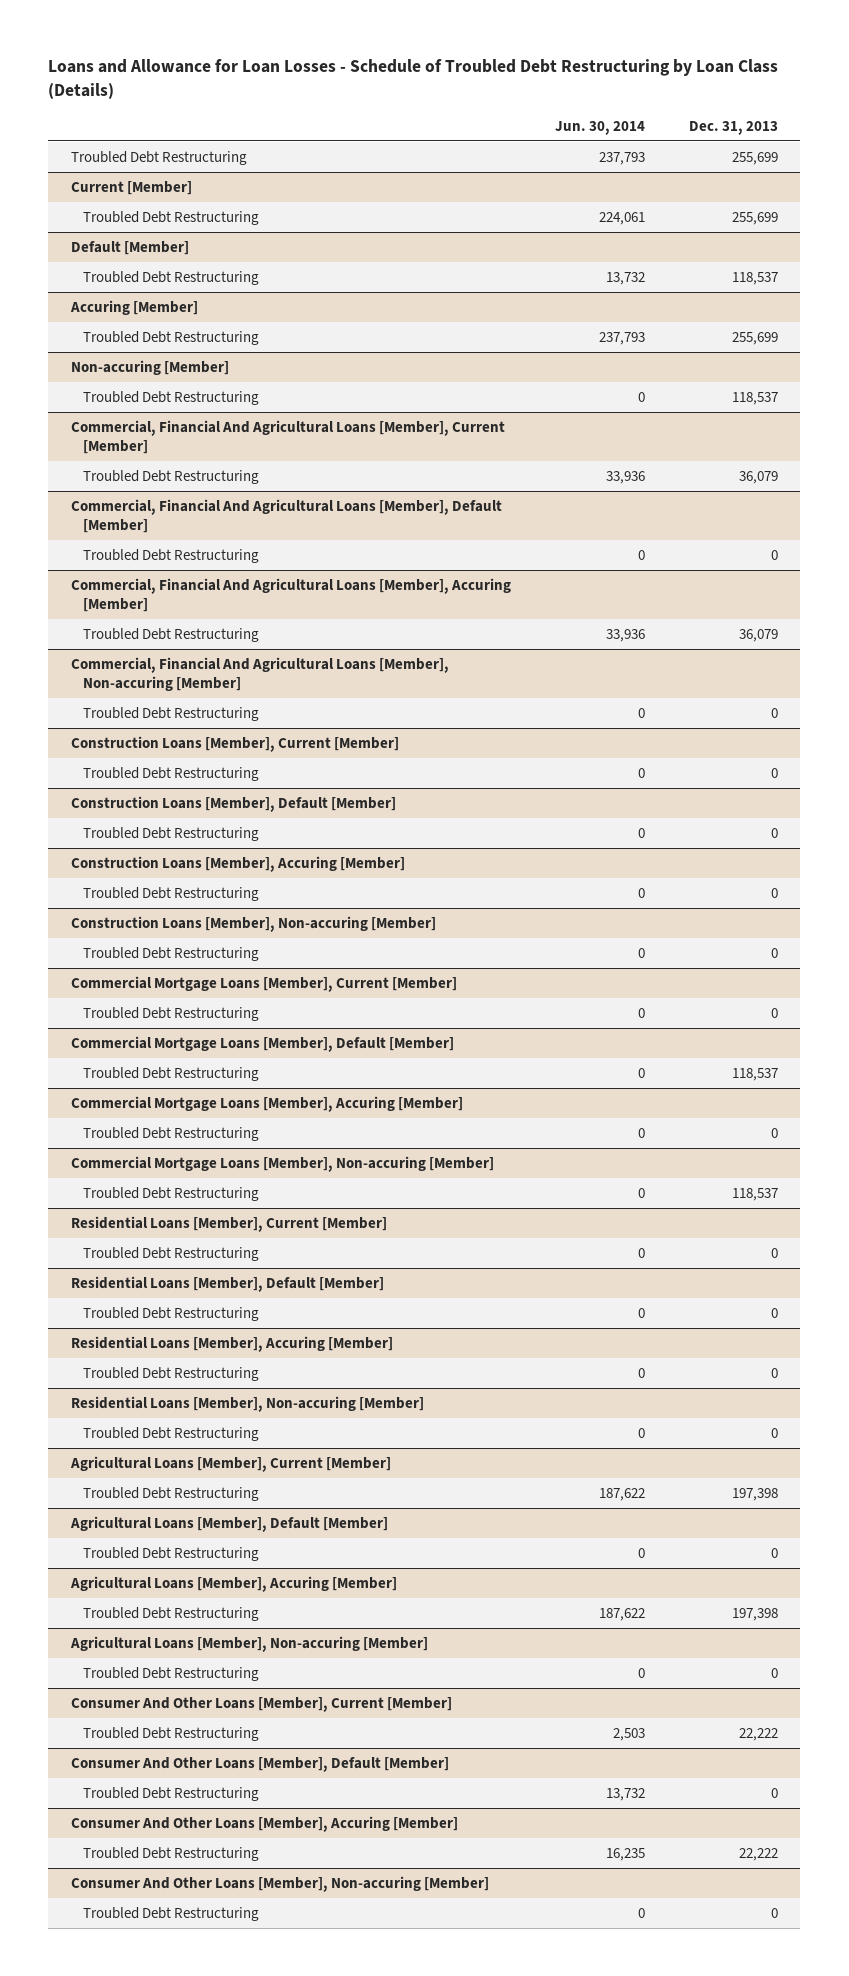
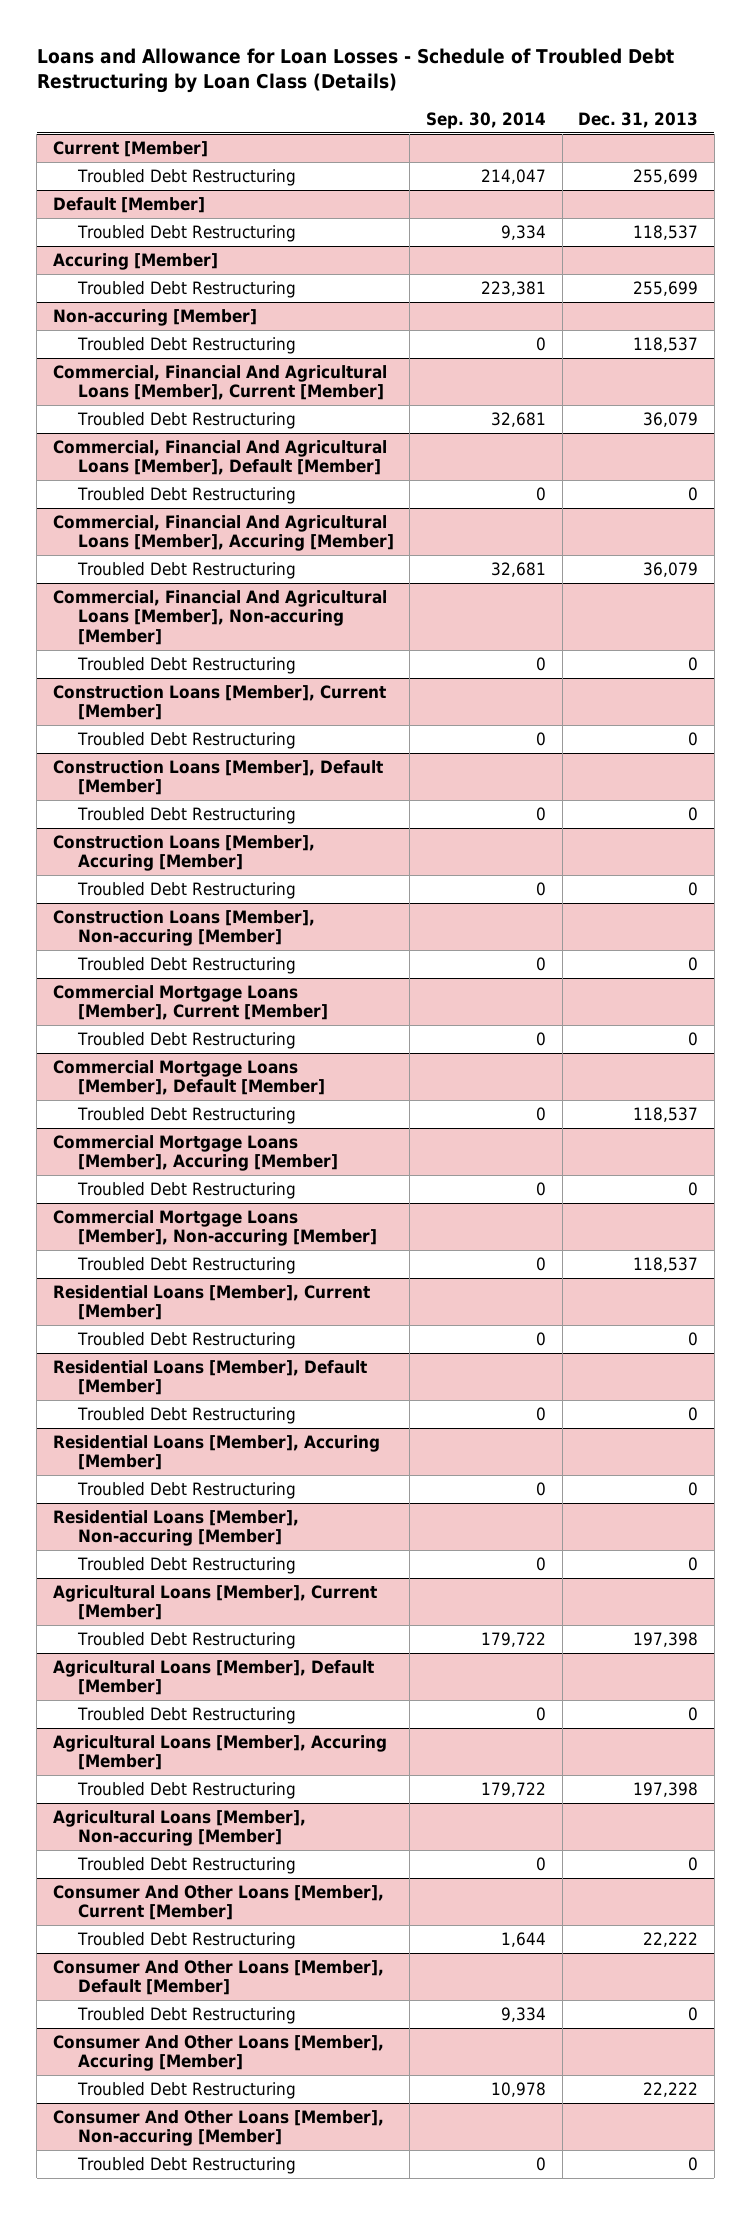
[554,120,645,135] Jun. 30, 2014 -> none
none -> [426,111,547,129] Sep. 30, 2014
[70,150,247,165] Troubled Debt Restructuring -> none

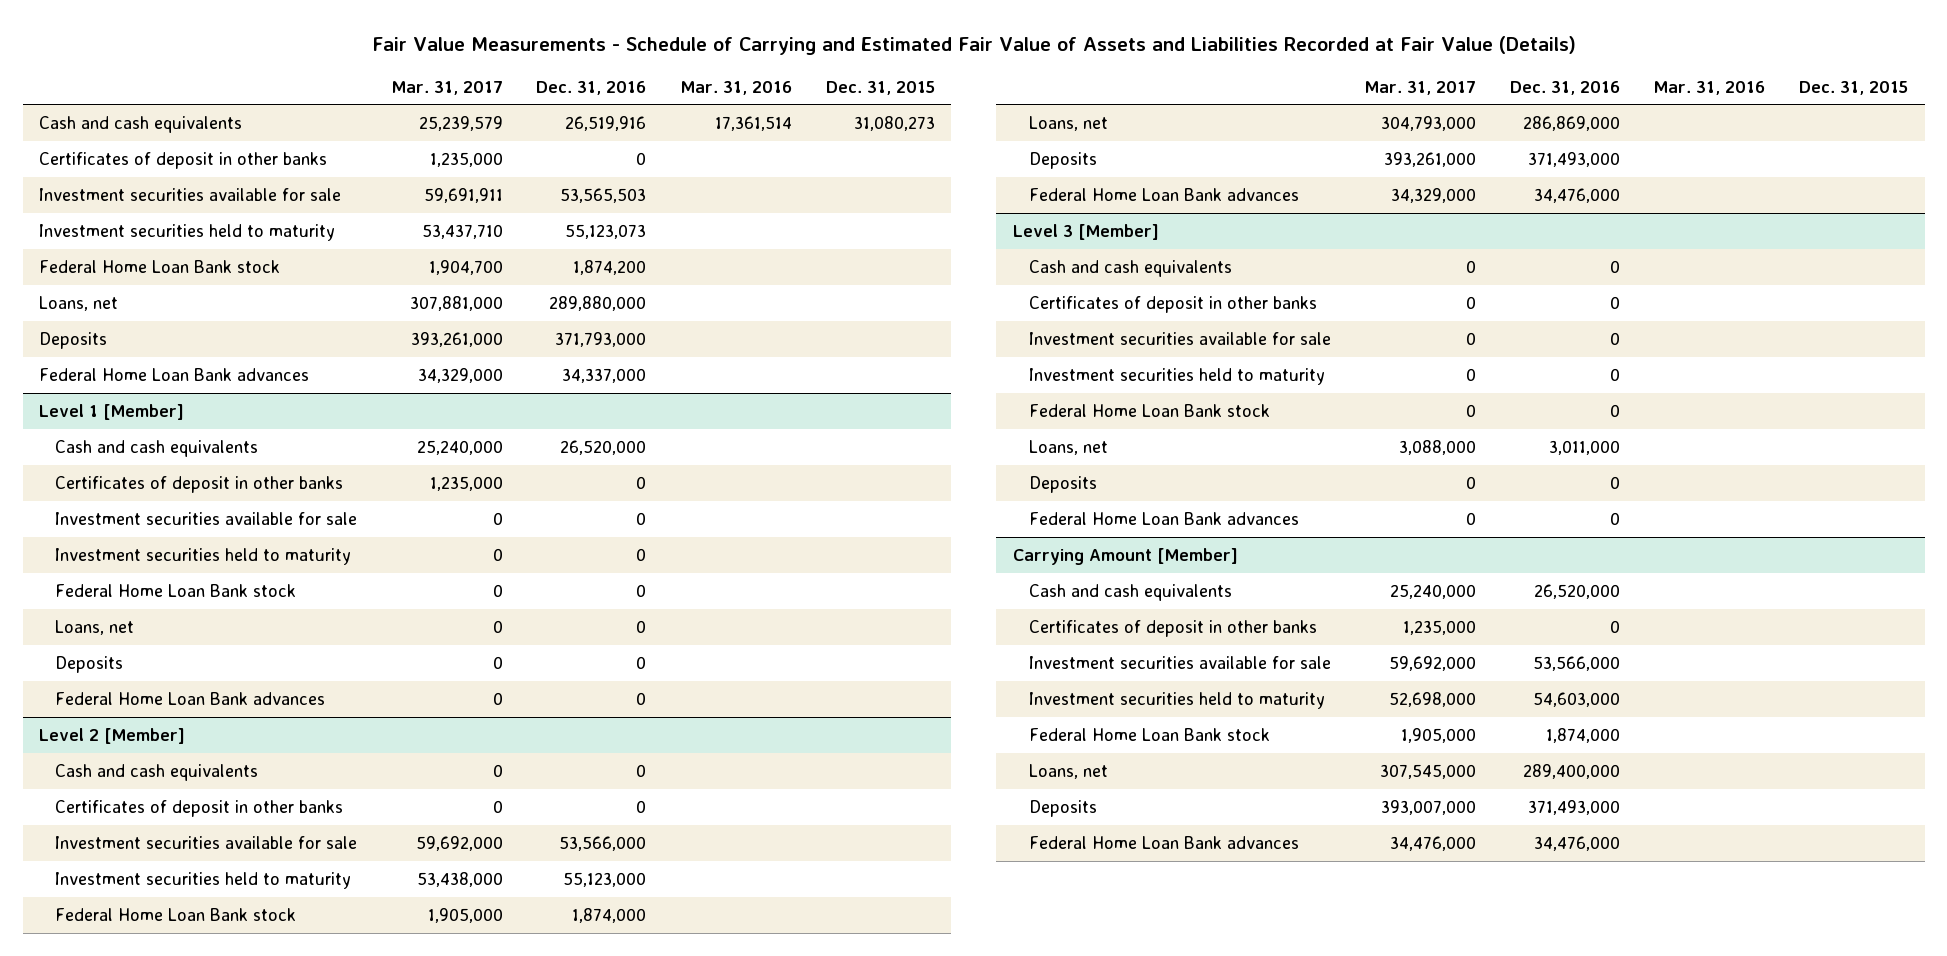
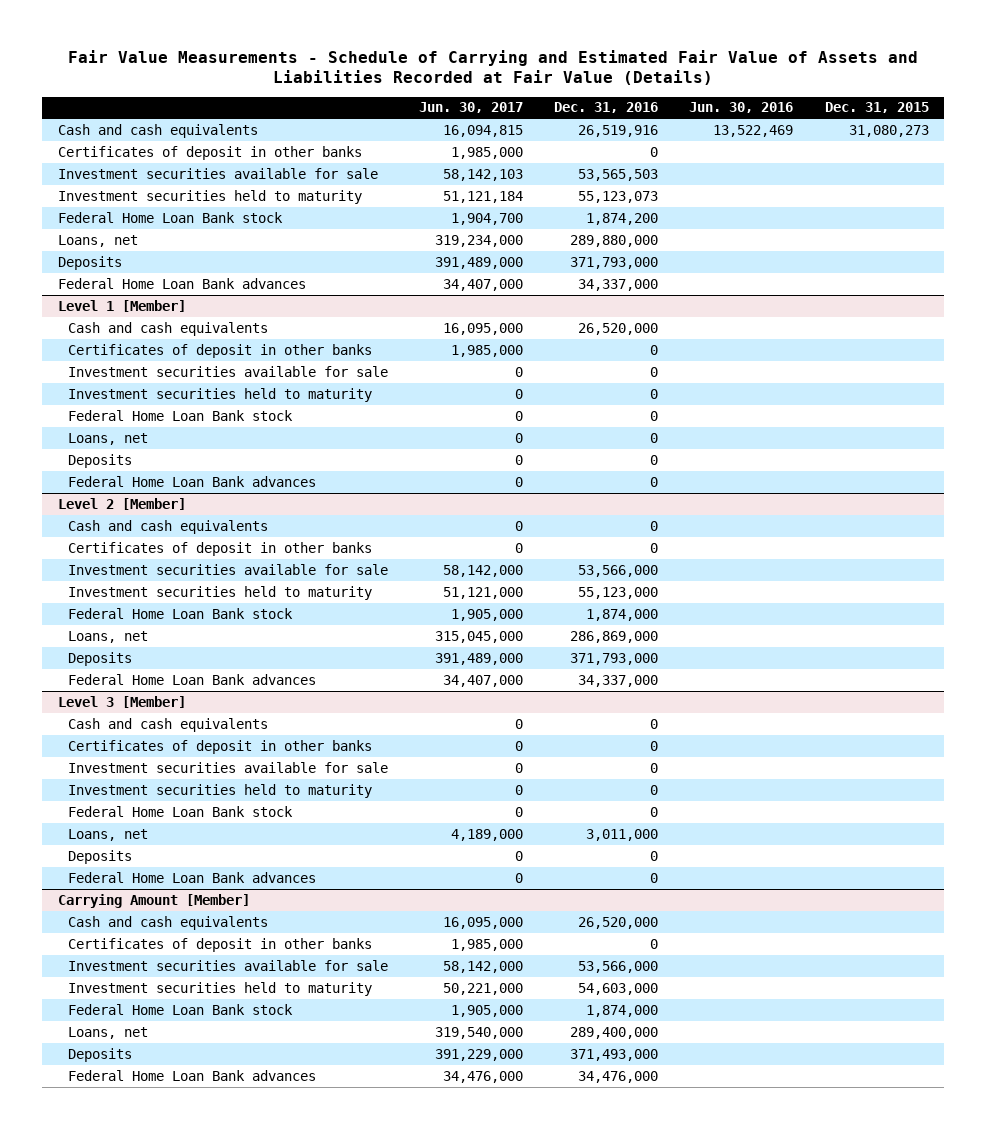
[390,80,503,95] Mar. 31, 2017 -> none
[679,80,792,95] Mar. 31, 2016 -> none
none -> [418,102,523,114] Jun. 30, 2017
none -> [689,102,794,114] Jun. 30, 2016
[1527,151,1620,167] 371,493,000 -> [570,652,659,665] 371,793,000
[1533,187,1620,203] 34,476,000 -> [578,674,659,687] 34,337,000

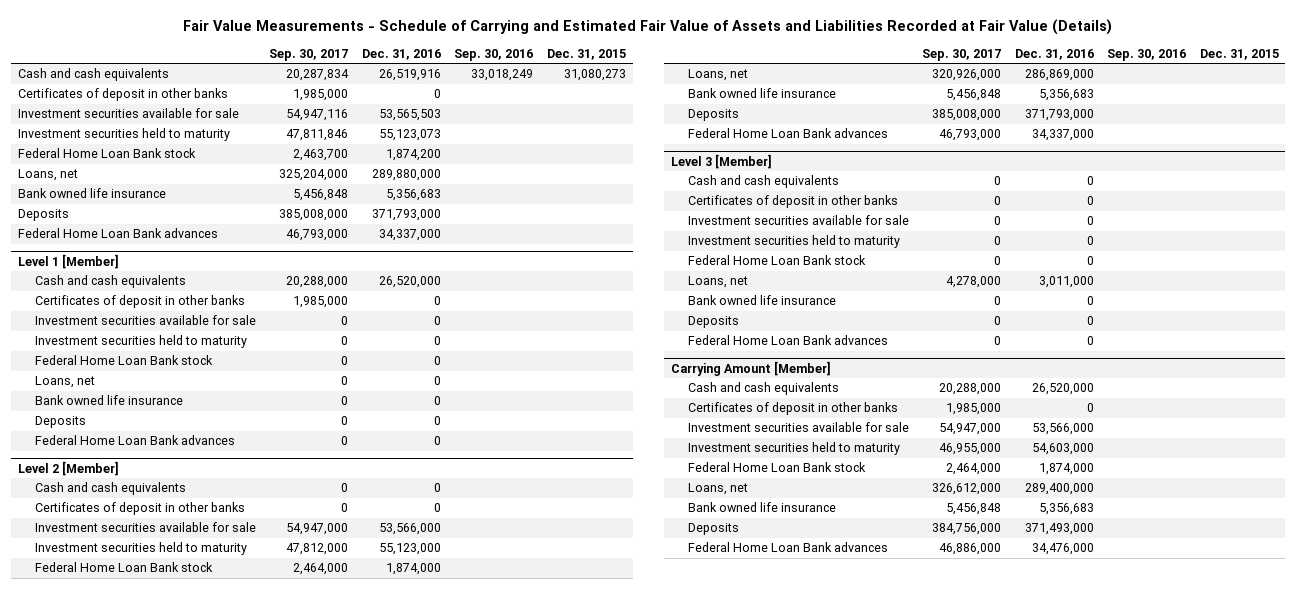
[418,102,523,114] Jun. 30, 2017 -> none
[689,102,794,114] Jun. 30, 2016 -> none
none -> [269,48,349,61] Sep. 30, 2017
none -> [454,48,534,61] Sep. 30, 2016
none -> [17,188,166,199] Bank owned life insurance
none -> [34,395,183,406] Bank owned life insurance
none -> [687,88,836,99] Bank owned life insurance
none -> [687,295,836,306] Bank owned life insurance
none -> [687,502,836,513] Bank owned life insurance

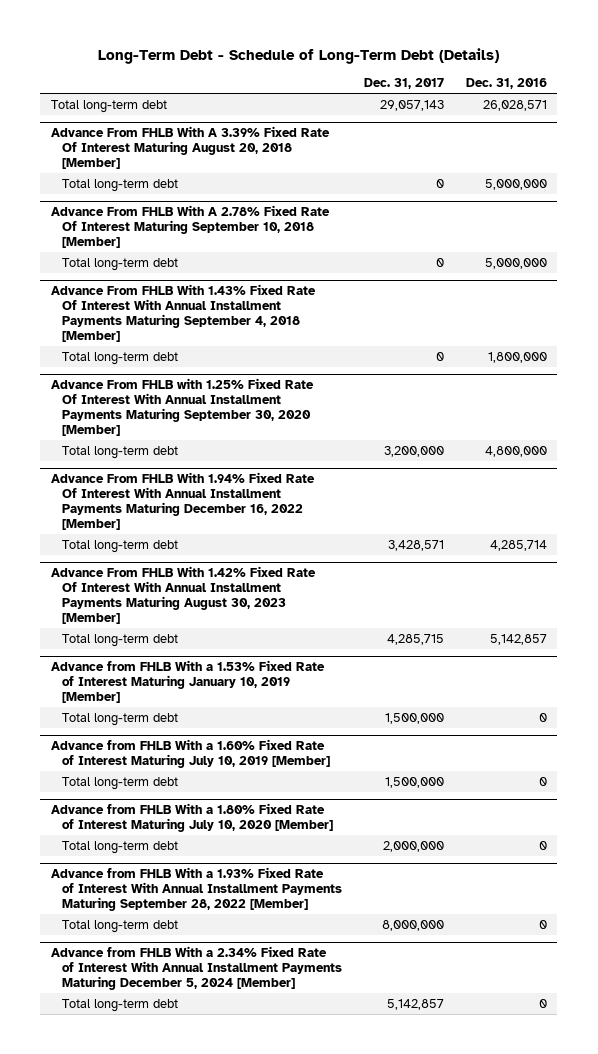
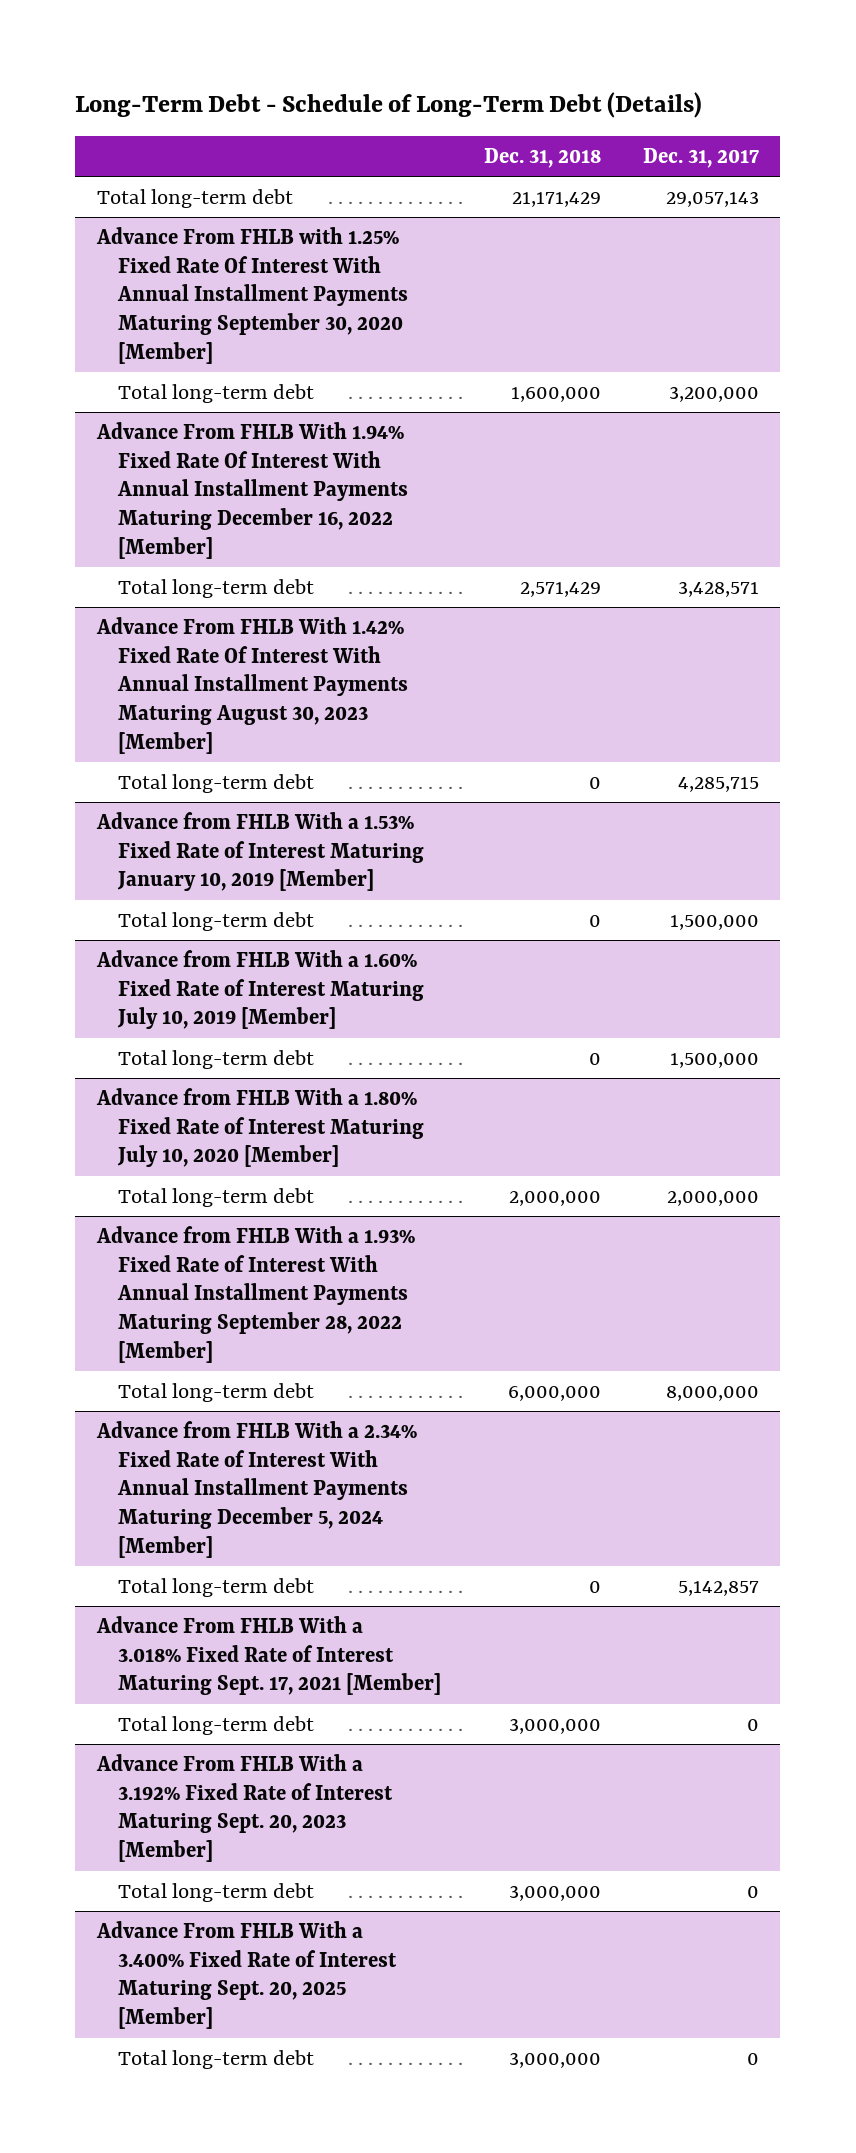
[465,78,547,90] Dec. 31, 2016 -> none
none -> [483,147,601,168] Dec. 31, 2018
[51,126,331,170] Advance From FHLB With A 3.39% Fixed Rate Of Interest Maturing August 20, 2018 [Member] -> none
[62,178,179,192] Total long-term debt -> none
[51,205,331,249] Advance From FHLB With A 2.78% Fixed Rate Of Interest Maturing September 10, 2018 [Member] -> none
[62,257,179,271] Total long-term debt -> none
[51,284,317,343] Advance From FHLB With 1.43% Fixed Rate Of Interest With Annual Installment Payments Maturing September 4, 2018 [Member] -> none
[62,351,179,365] Total long-term debt -> none
none -> [95,1615,442,1696] Advance From FHLB With a 3.018% Fixed Rate of Interest Maturing Sept. 17, 2021 [Member]
none -> [118,1715,315,1735] Total long-term debt
none -> [95,1753,394,1863] Advance From FHLB With a 3.192% Fixed Rate of Interest Maturing Sept. 20, 2023 [Member]
none -> [118,1882,315,1902] Total long-term debt
none -> [95,1920,398,2030] Advance From FHLB With a 3.400% Fixed Rate of Interest Maturing Sept. 20, 2025 [Member]
none -> [118,2049,315,2069] Total long-term debt

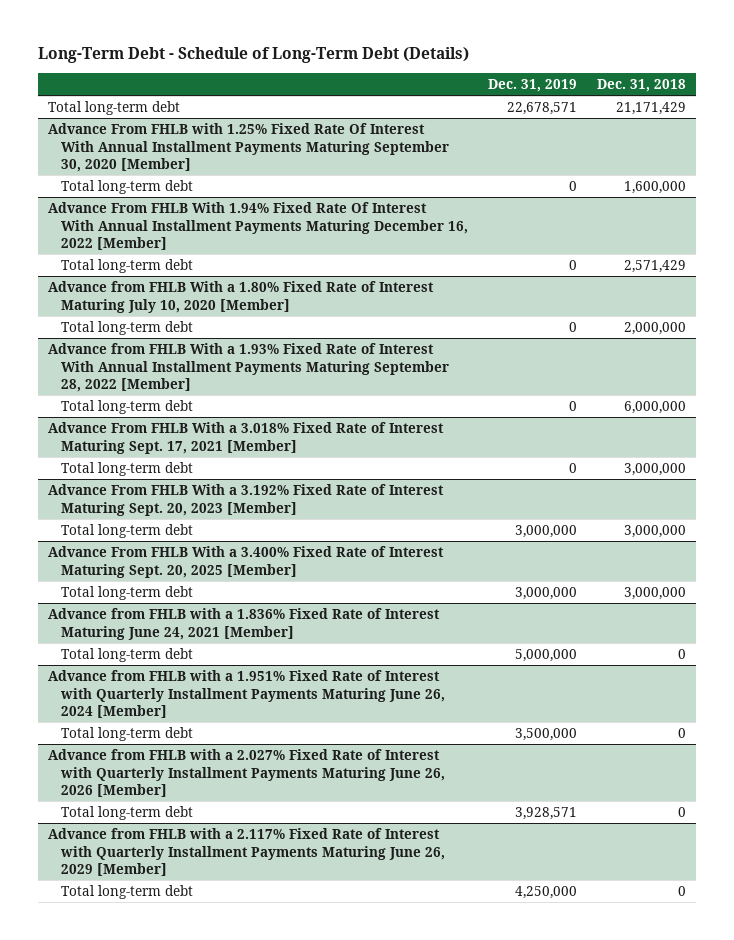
[643,147,760,168] Dec. 31, 2017 -> none
none -> [488,78,578,92] Dec. 31, 2019
[95,616,409,754] Advance From FHLB With 1.42% Fixed Rate Of Interest With Annual Installment Payments Maturing August 30, 2023 [Member] -> none
[118,773,315,793] Total long-term debt -> none
[95,811,425,892] Advance from FHLB With a 1.53% Fixed Rate of Interest Maturing January 10, 2019 [Member] -> none
[118,911,315,931] Total long-term debt -> none
[95,949,425,1030] Advance from FHLB With a 1.60% Fixed Rate of Interest Maturing July 10, 2019 [Member] -> none
[118,1049,315,1069] Total long-term debt -> none
[95,1420,417,1558] Advance from FHLB With a 2.34% Fixed Rate of Interest With Annual Installment Payments Maturing December 5, 2024 [Member] -> none
[118,1577,315,1597] Total long-term debt -> none
none -> [48,608,441,640] Advance from FHLB with a 1.836% Fixed Rate of Interest Maturing June 24, 2021 [Member]
none -> [61,648,194,663] Total long-term debt
none -> [48,670,446,718] Advance from FHLB with a 1.951% Fixed Rate of Interest with Quarterly Installment Payments Maturing June 26, 2024 [Member]
none -> [61,727,194,742] Total long-term debt
none -> [48,749,446,797] Advance from FHLB with a 2.027% Fixed Rate of Interest with Quarterly Installment Payments Maturing June 26, 2026 [Member]
none -> [61,806,194,821] Total long-term debt
none -> [48,828,446,876] Advance from FHLB with a 2.117% Fixed Rate of Interest with Quarterly Installment Payments Maturing June 26, 2029 [Member]
none -> [61,885,194,900] Total long-term debt

